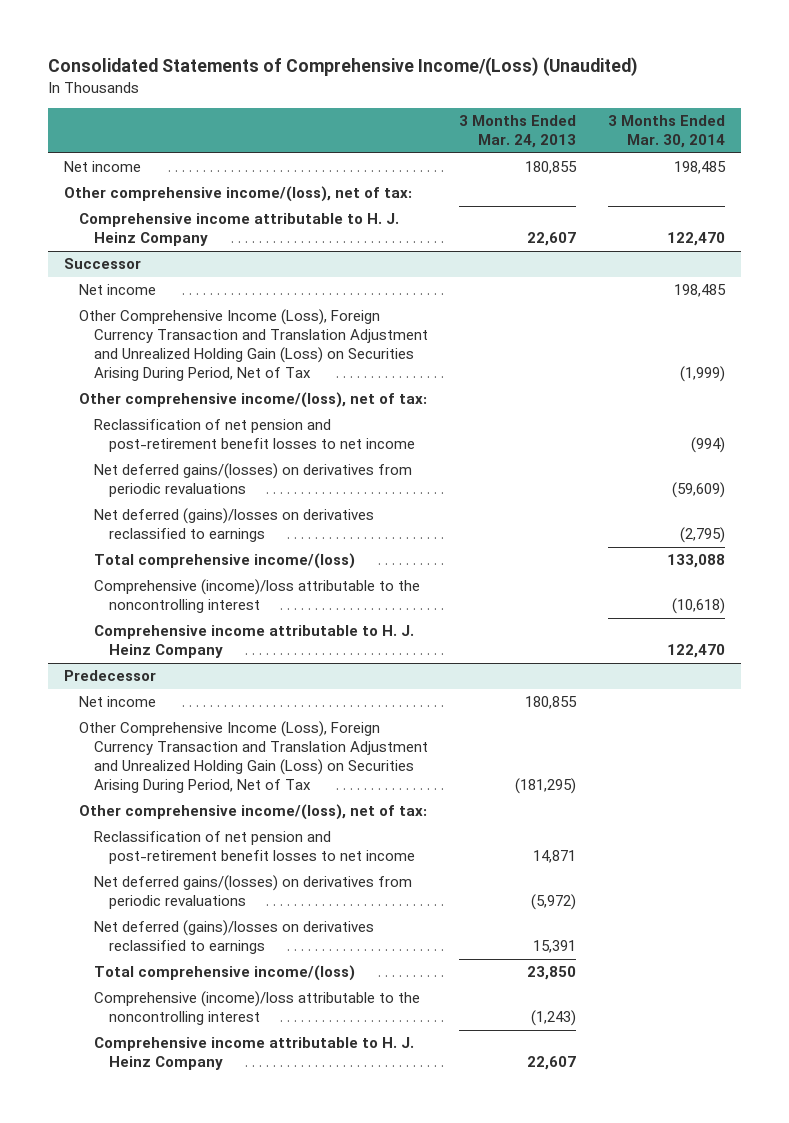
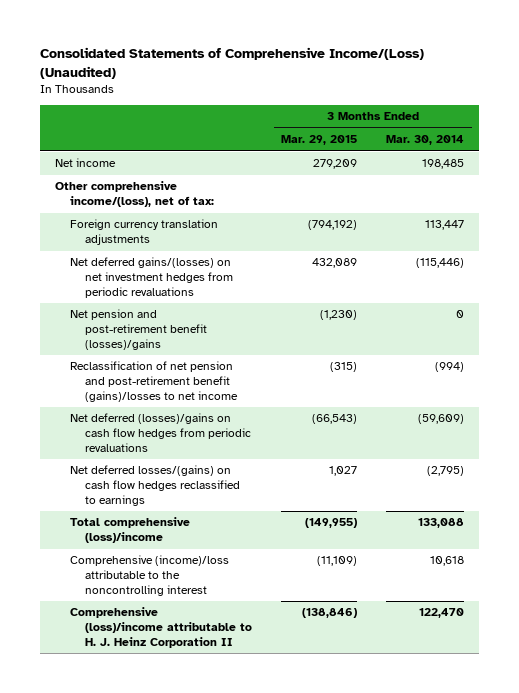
[459,115,577,149] 3 Months Ended Mar. 24, 2013 -> none
none -> [281,135,358,146] Mar. 29, 2015
[64,258,142,270] Successor -> none
[78,284,156,296] Net income -> none
[78,309,428,382] Other Comprehensive Income (Loss), Foreign Currency Transaction and Translation Adjustment and Unrealized Holding Gain (Loss) on Securities Arising During Period, Net of Tax -> none
[78,392,427,409] Other comprehensive income/(loss), net of tax: -> none
[93,419,415,453] Reclassification of net pension and post-retirement benefit losses to net income -> none
[93,463,412,498] Net deferred gains/(losses) on derivatives from periodic revaluations -> none
[93,508,374,543] Net deferred (gains)/losses on derivatives reclassified to earnings -> none
[93,553,355,570] Total comprehensive income/(loss) -> none
[93,579,420,614] Comprehensive (income)/loss attributable to the noncontrolling interest -> none
[93,625,414,659] Comprehensive income attributable to H. J. Heinz Company -> none
[64,670,157,682] Predecessor -> none
[78,696,156,708] Net income -> none
[78,721,428,794] Other Comprehensive Income (Loss), Foreign Currency Transaction and Translation Adjustment and Unrealized Holding Gain (Loss) on Securities Arising During Period, Net of Tax -> none
[78,804,427,821] Other comprehensive income/(loss), net of tax: -> none
[93,831,415,865] Reclassification of net pension and post-retirement benefit losses to net income -> none
[93,875,412,910] Net deferred gains/(losses) on derivatives from periodic revaluations -> none
[93,920,374,955] Net deferred (gains)/losses on derivatives reclassified to earnings -> none
[93,965,355,982] Total comprehensive income/(loss) -> none
[93,991,420,1026] Comprehensive (income)/loss attributable to the noncontrolling interest -> none
[93,1037,414,1071] Comprehensive income attributable to H. J. Heinz Company -> none
none -> [69,219,218,246] Foreign currency translation adjustments
none -> [69,257,233,298] Net deferred gains/(losses) on net investment hedges from periodic revaluations
none -> [69,309,207,350] Net pension and post-retirement benefit (losses)/gains
none -> [69,361,238,402] Reclassification of net pension and post-retirement benefit (gains)/losses to net income
none -> [69,413,251,452] Net deferred (losses)/gains on cash flow hedges from periodic revaluations
none -> [69,465,240,506] Net deferred losses/(gains) on cash flow hedges reclassified to earnings
none -> [69,517,190,544] Total comprehensive (loss)/income
none -> [69,555,229,596] Comprehensive (income)/loss attributable to the noncontrolling interest
[78,213,399,247] Comprehensive income attributable to H. J. Heinz Company -> [69,607,252,648] Comprehensive (loss)/income attributable to H. J. Heinz Corporation II

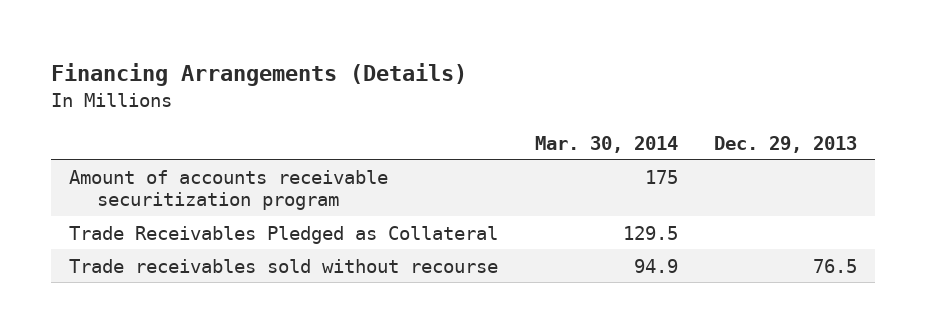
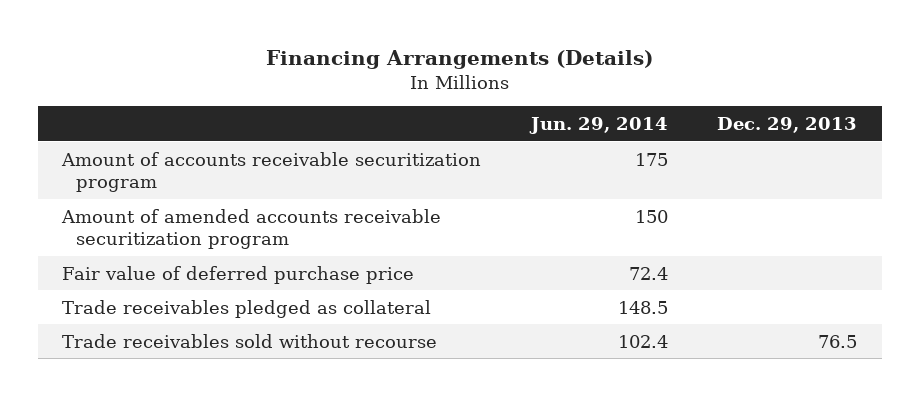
[534,135,678,153] Mar. 30, 2014 -> none
none -> [528,117,668,135] Jun. 29, 2014
none -> [61,208,442,249] Amount of amended accounts receivable securitization program
none -> [62,265,415,284] Fair value of deferred purchase price
[69,225,499,244] Trade Receivables Pledged as Collateral -> [62,299,432,318] Trade receivables pledged as collateral

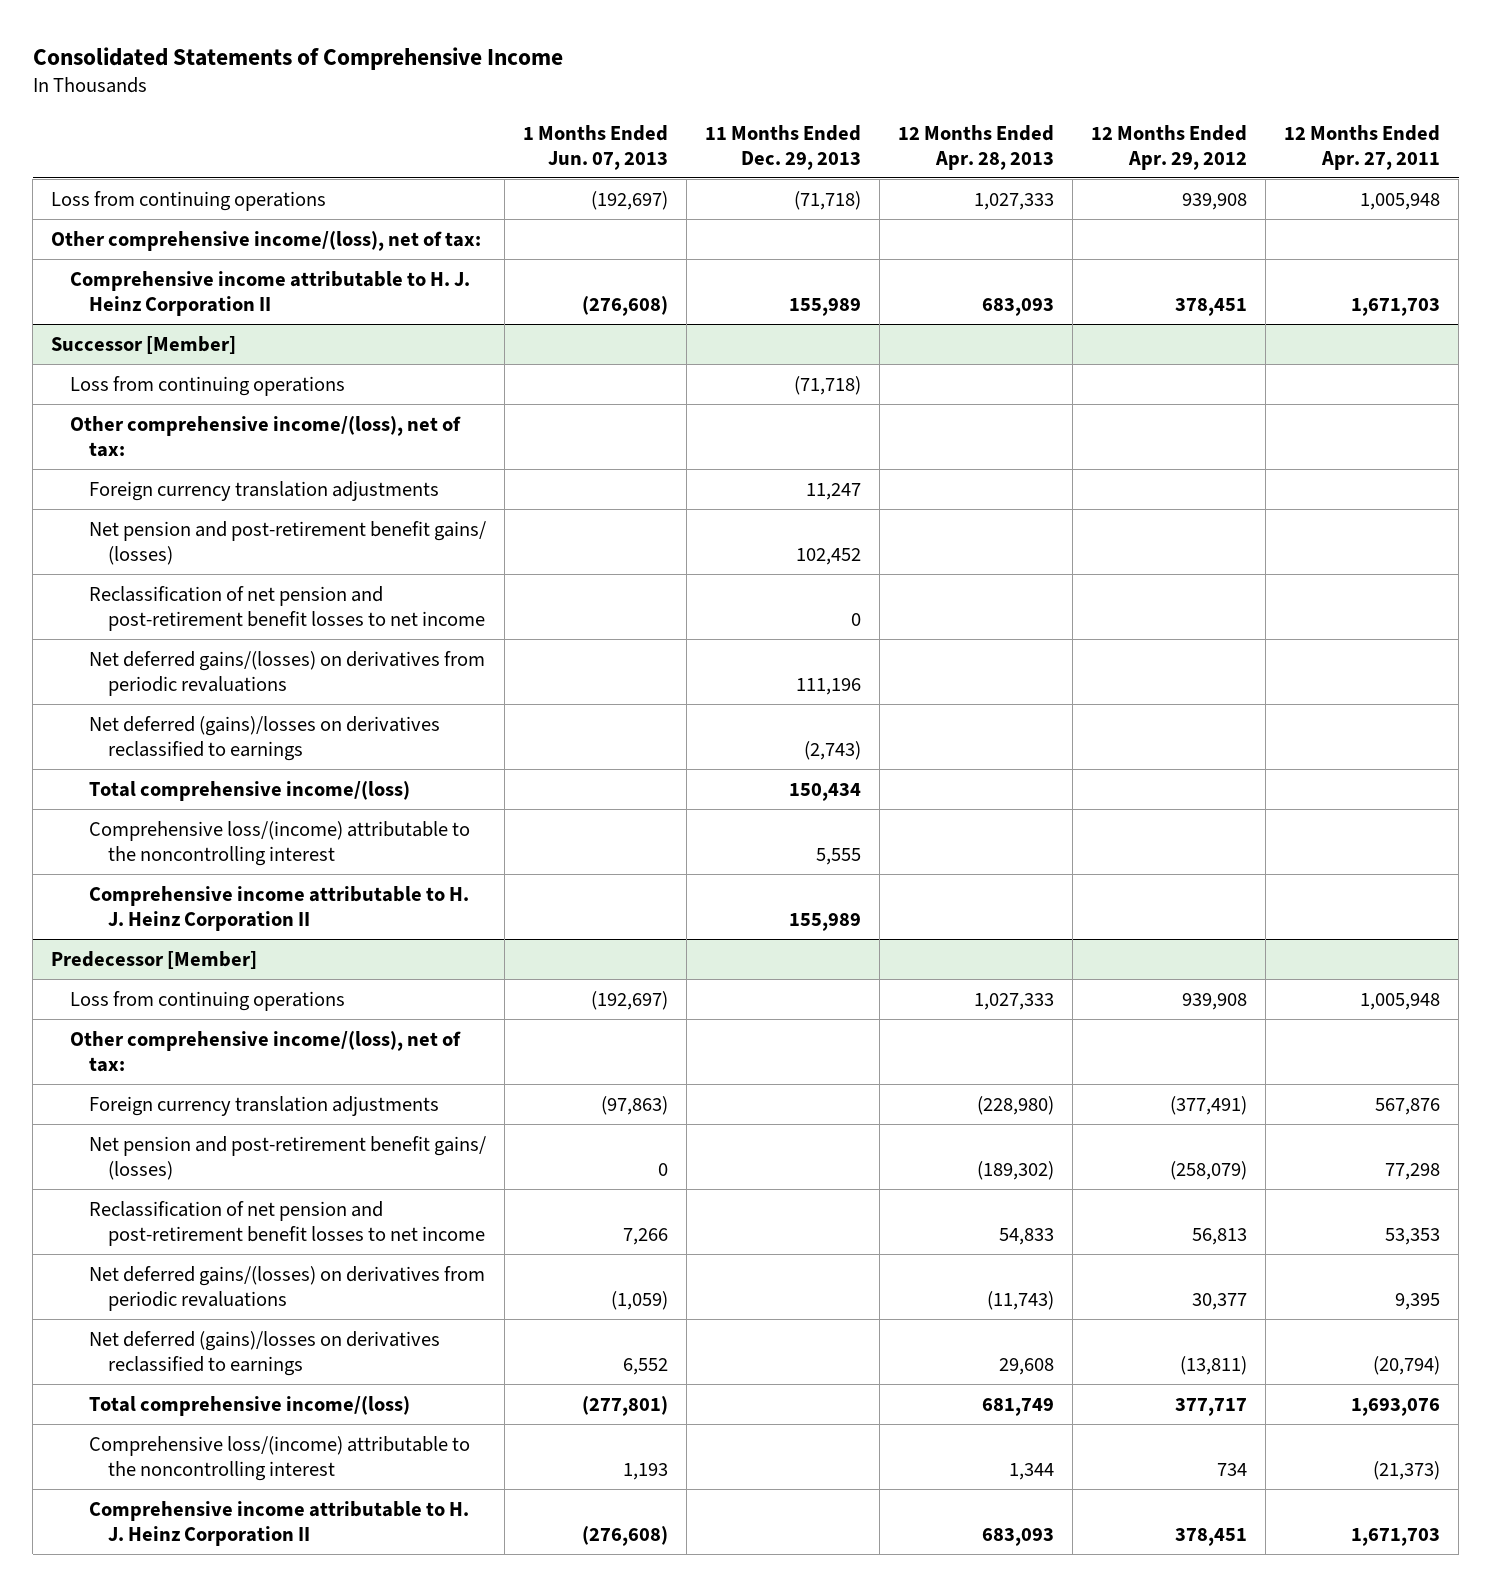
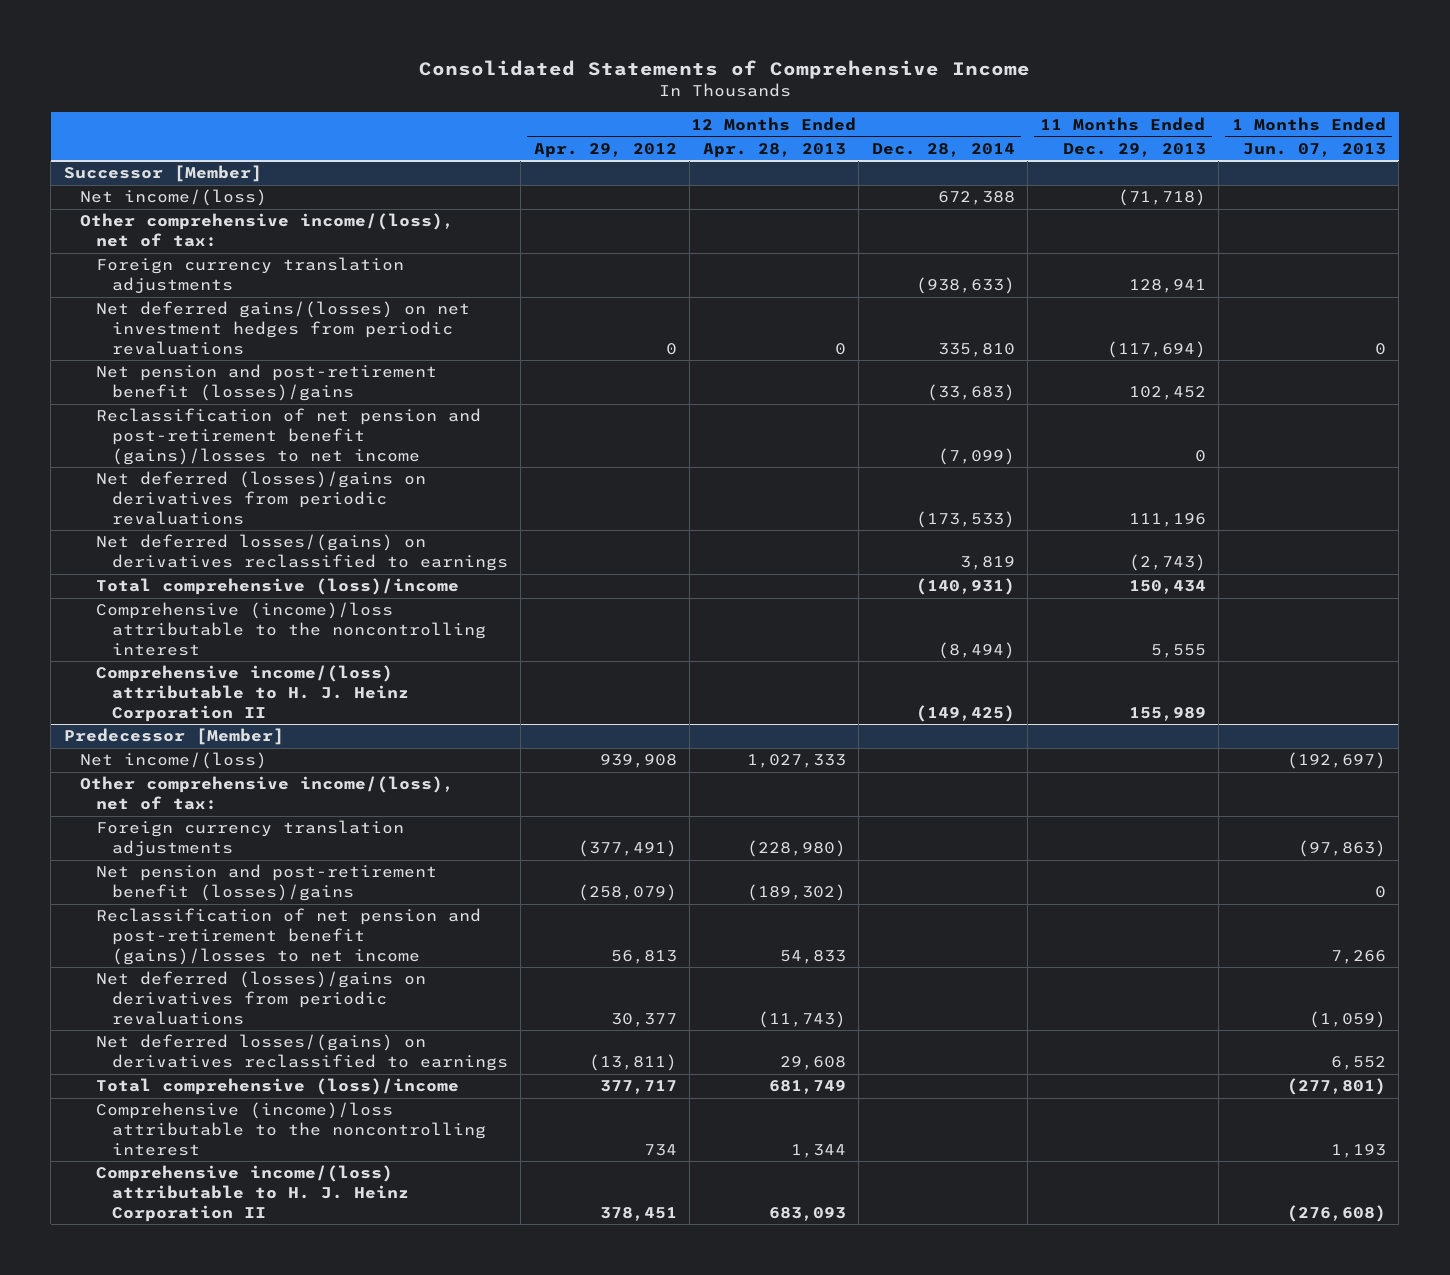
[1284,124,1441,170] 12 Months Ended Apr. 27, 2011 -> none
none -> [871,142,1015,157] Dec. 28, 2014
[51,190,327,211] Loss from continuing operations -> none
[51,230,482,251] Other comprehensive income/(loss), net of tax: -> none
[70,270,471,316] Comprehensive income attributable to H. J. Heinz Corporation II -> none
[70,375,346,396] Loss from continuing operations -> [79,189,267,207] Net income/(loss)
[805,482,861,500] 11,247 -> [1128,279,1206,294] 128,941
none -> [95,301,470,355] Net deferred gains/(losses) on net investment hedges from periodic revaluations
[88,520,486,565] Net pension and post-retirement benefit gains/ (losses) -> [95,364,437,402] Net pension and post-retirement benefit (losses)/gains
[88,585,485,631] Reclassification of net pension and post-retirement benefit losses to net income -> [95,408,481,465] Reclassification of net pension and post-retirement benefit (gains)/losses to net income
[88,650,485,696] Net deferred gains/(losses) on derivatives from periodic revaluations -> [95,471,426,525] Net deferred (losses)/gains on derivatives from periodic revaluations
[88,715,440,761] Net deferred (gains)/losses on derivatives reclassified to earnings -> [95,534,508,572] Net deferred losses/(gains) on derivatives reclassified to earnings
[88,780,410,801] Total comprehensive income/(loss) -> [95,578,459,596] Total comprehensive (loss)/income
[88,820,470,866] Comprehensive loss/(income) attributable to the noncontrolling interest -> [95,602,486,656] Comprehensive (income)/loss attributable to the noncontrolling interest
[88,885,469,931] Comprehensive income attributable to H. J. Heinz Corporation II -> [95,665,409,722] Comprehensive income/(loss) attributable to H. J. Heinz Corporation II
[70,990,346,1011] Loss from continuing operations -> [79,752,267,770] Net income/(loss)
[88,1135,486,1180] Net pension and post-retirement benefit gains/ (losses) -> [95,864,437,902] Net pension and post-retirement benefit (losses)/gains
[88,1200,485,1246] Reclassification of net pension and post-retirement benefit losses to net income -> [95,908,481,965] Reclassification of net pension and post-retirement benefit (gains)/losses to net income
[88,1265,485,1311] Net deferred gains/(losses) on derivatives from periodic revaluations -> [95,971,426,1025] Net deferred (losses)/gains on derivatives from periodic revaluations
[88,1330,440,1376] Net deferred (gains)/losses on derivatives reclassified to earnings -> [95,1034,508,1072] Net deferred losses/(gains) on derivatives reclassified to earnings
[88,1395,410,1416] Total comprehensive income/(loss) -> [95,1078,459,1096] Total comprehensive (loss)/income
[88,1435,470,1481] Comprehensive loss/(income) attributable to the noncontrolling interest -> [95,1102,486,1156] Comprehensive (income)/loss attributable to the noncontrolling interest
[88,1500,469,1546] Comprehensive income attributable to H. J. Heinz Corporation II -> [95,1165,409,1222] Comprehensive income/(loss) attributable to H. J. Heinz Corporation II

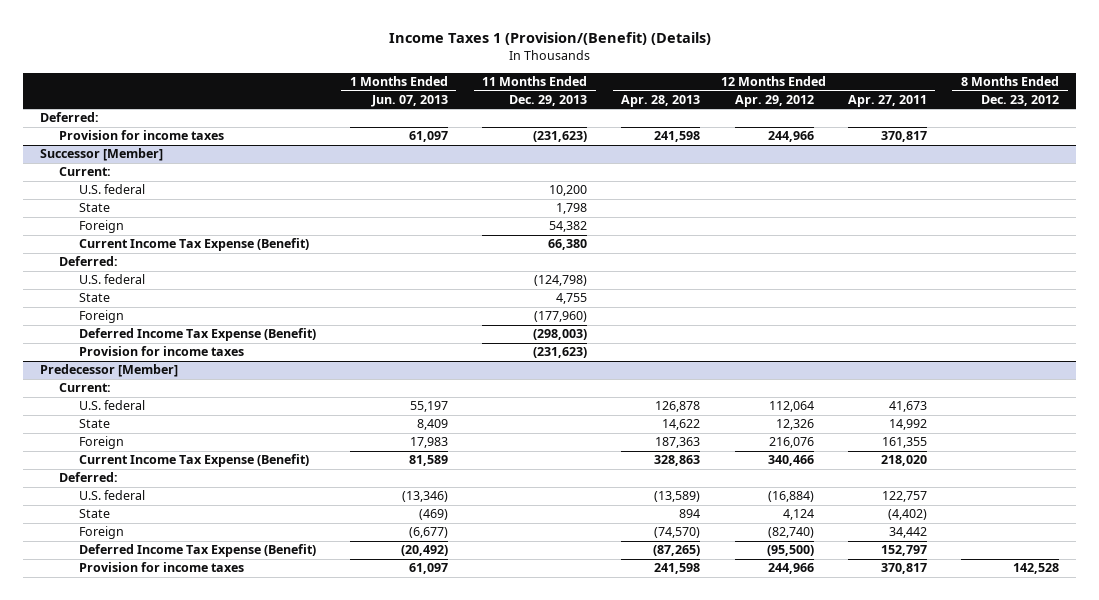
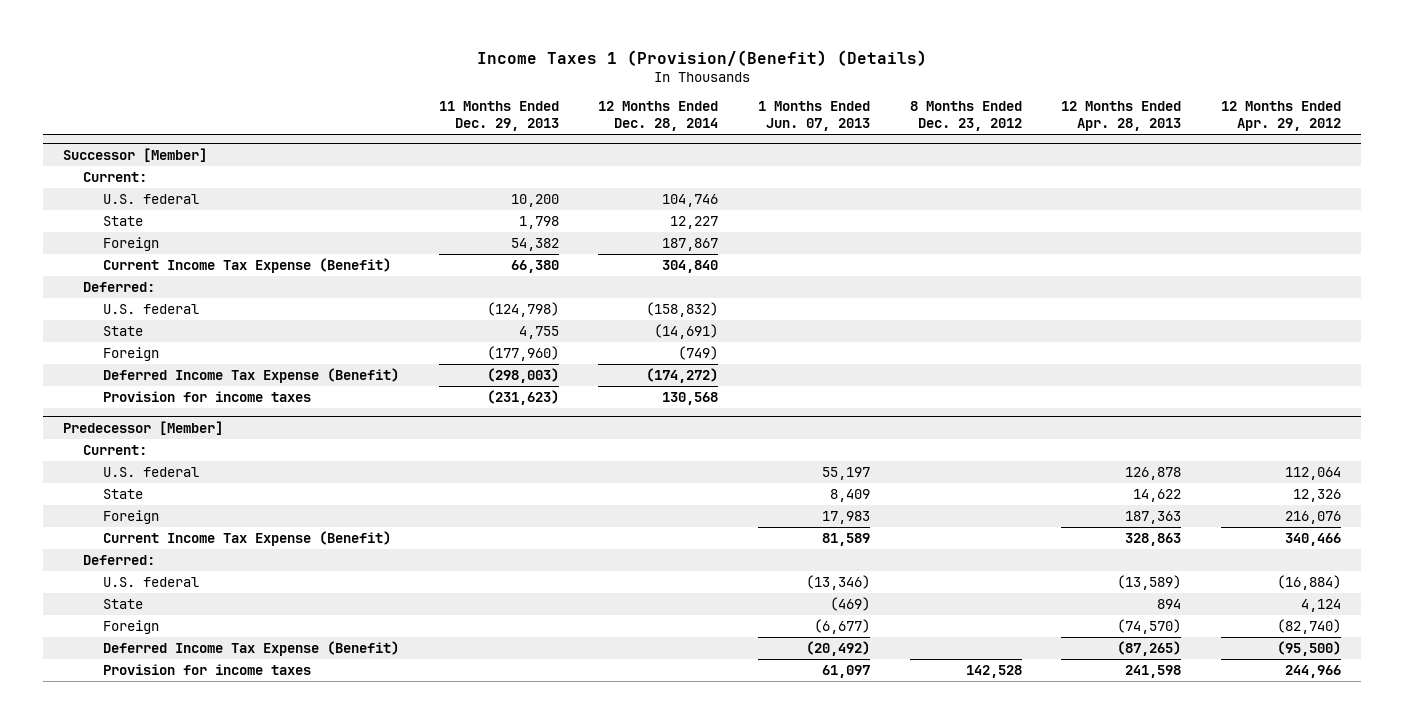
[847,94,927,107] Apr. 27, 2011 -> none
none -> [598,100,719,132] 12 Months Ended Dec. 28, 2014
[40,112,100,123] Deferred: -> none
[59,130,225,141] Provision for income taxes -> none

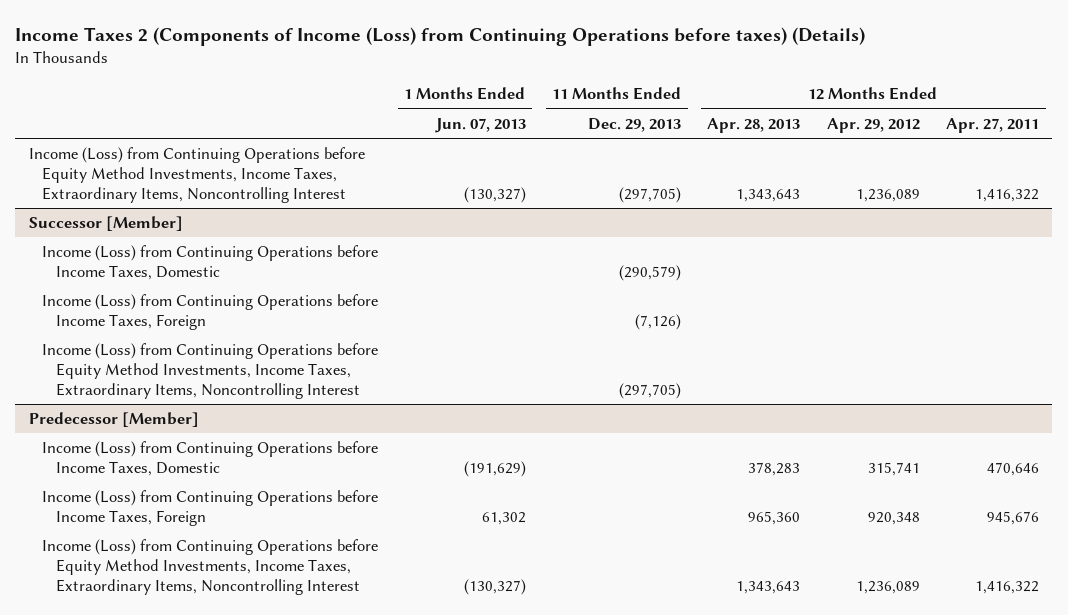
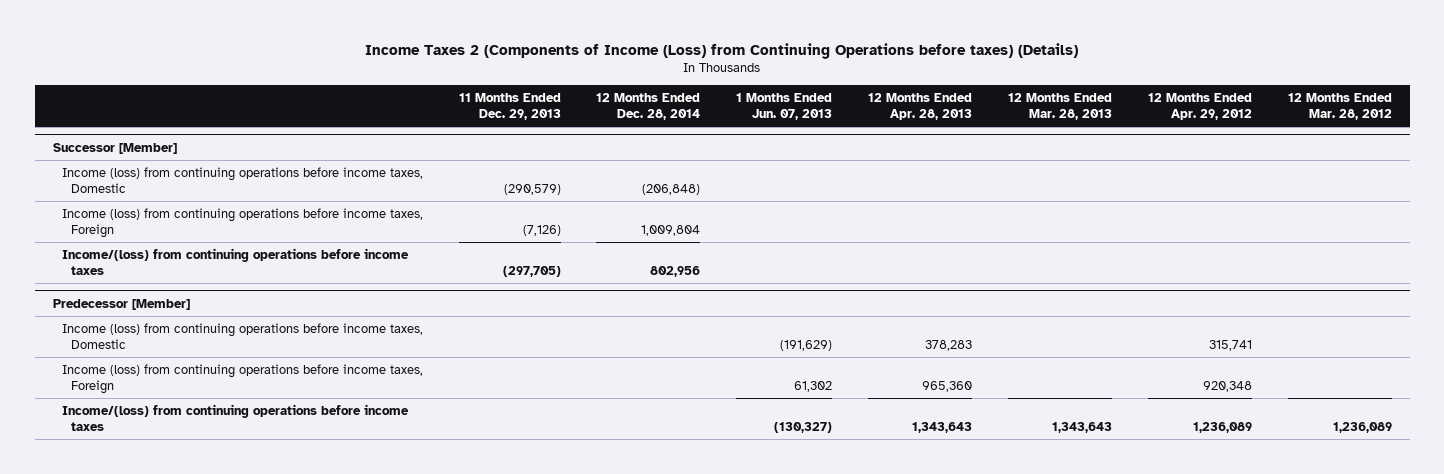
[946,117,1040,133] Apr. 27, 2011 -> none
none -> [596,93,701,121] 12 Months Ended Dec. 28, 2014
none -> [1007,93,1112,121] 12 Months Ended Mar. 28, 2013
none -> [1287,93,1392,121] 12 Months Ended Mar. 28, 2012
[28,147,365,203] Income (Loss) from Continuing Operations before Equity Method Investments, Income Taxes, Extraordinary Items, Noncontrolling Interest -> none
[42,245,379,281] Income (Loss) from Continuing Operations before Income Taxes, Domestic -> [61,167,423,193] Income (loss) from continuing operations before income taxes, Domestic
[42,294,379,331] Income (Loss) from Continuing Operations before Income Taxes, Foreign -> [61,208,423,238] Income (loss) from continuing operations before income taxes, Foreign
[42,343,379,399] Income (Loss) from Continuing Operations before Equity Method Investments, Income Taxes, Extraordinary Items, Noncontrolling Interest -> [61,248,409,275] Income/(loss) from continuing operations before income taxes
[42,441,379,477] Income (Loss) from Continuing Operations before Income Taxes, Domestic -> [61,323,423,349] Income (loss) from continuing operations before income taxes, Domestic
[42,490,379,527] Income (Loss) from Continuing Operations before Income Taxes, Foreign -> [61,364,423,394] Income (loss) from continuing operations before income taxes, Foreign
[42,539,379,595] Income (Loss) from Continuing Operations before Equity Method Investments, Income Taxes, Extraordinary Items, Noncontrolling Interest -> [61,404,409,431] Income/(loss) from continuing operations before income taxes

